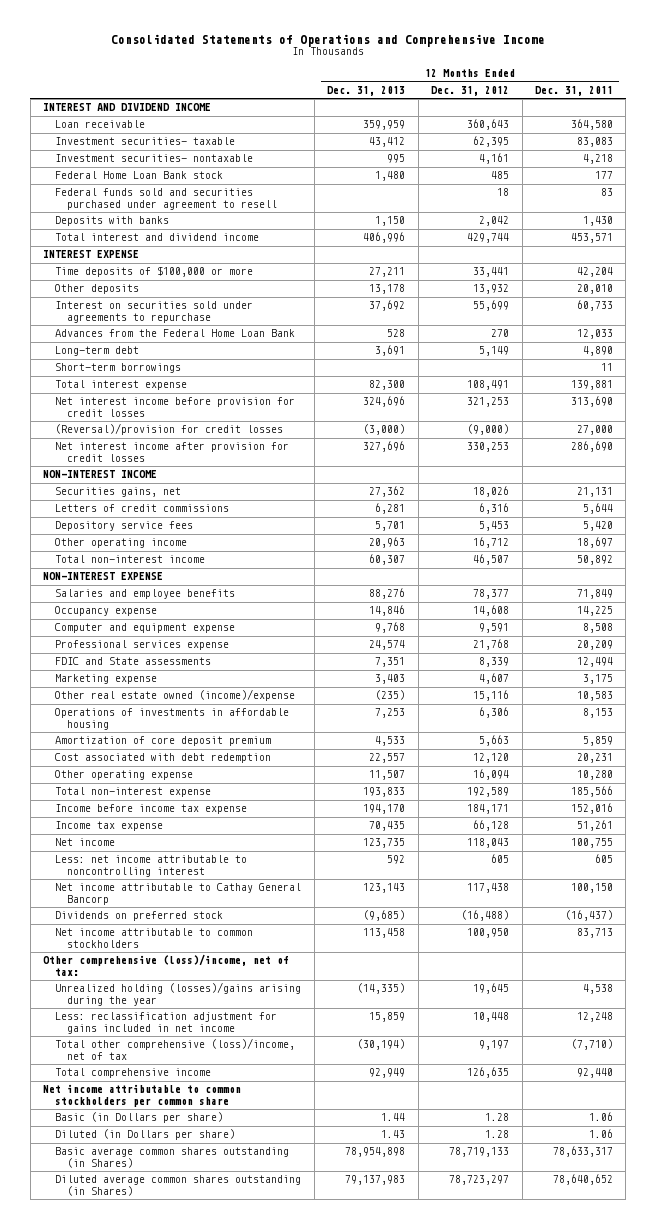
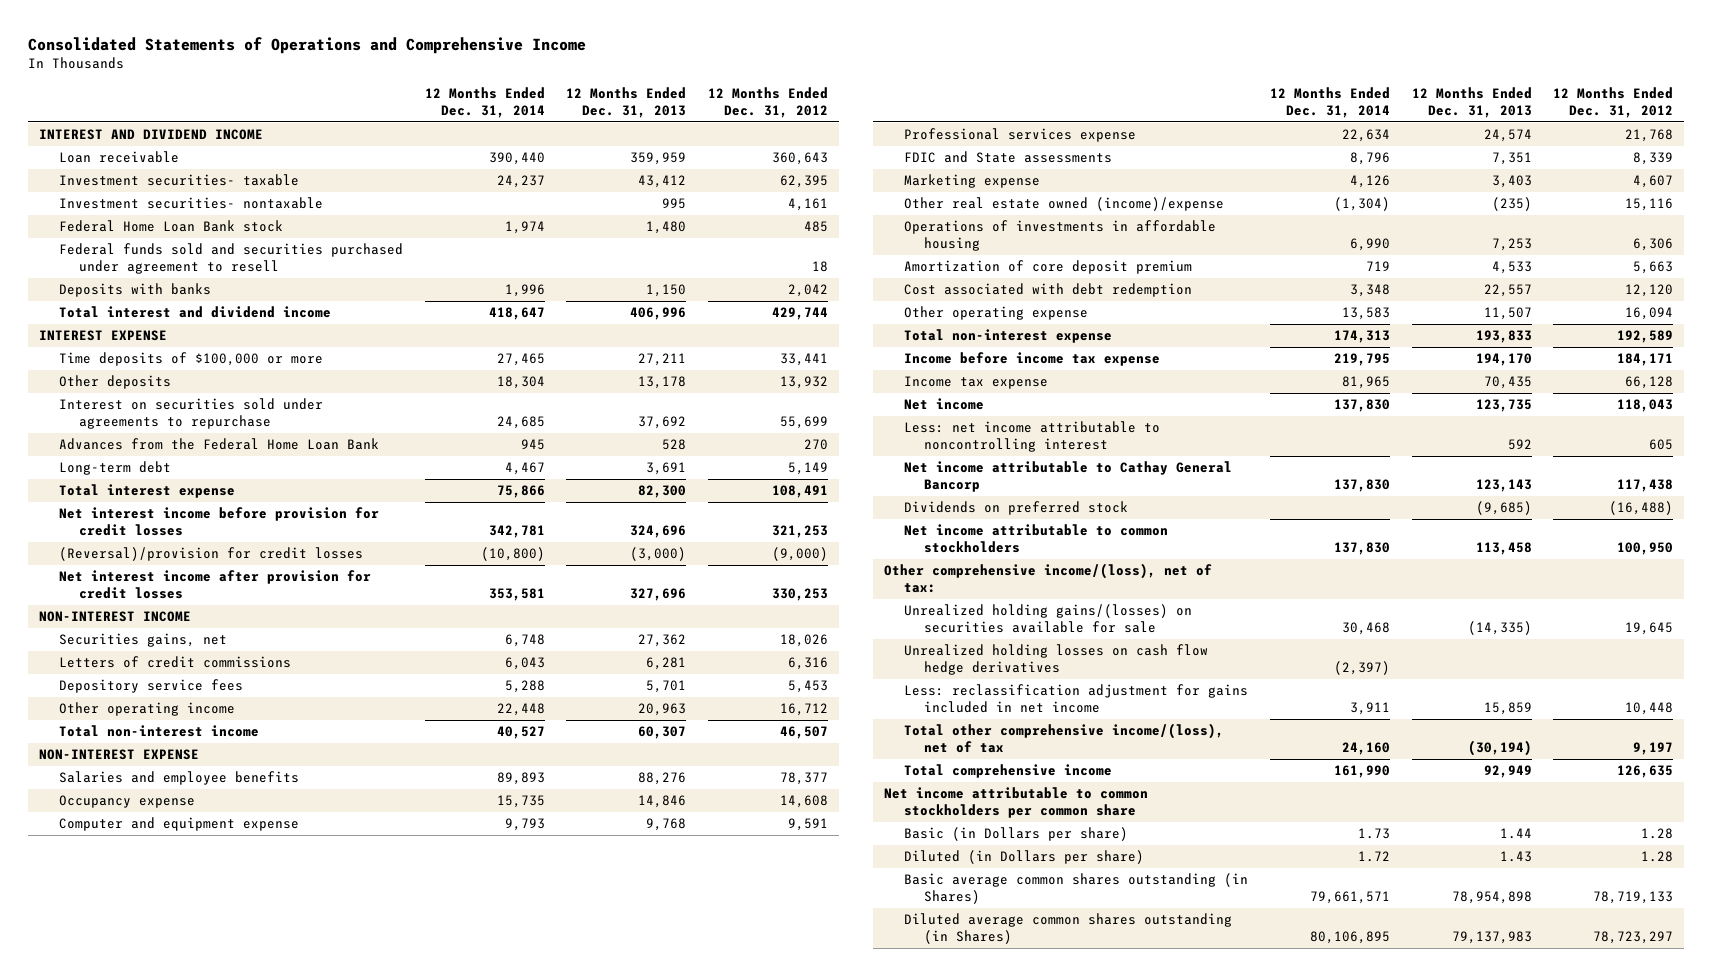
[535,85,614,96] Dec. 31, 2011 -> none
none -> [424,87,545,118] 12 Months Ended Dec. 31, 2014
[55,363,182,374] Short-term borrowings -> none
[43,954,290,976] Other comprehensive (loss)/income, net of tax: -> [884,563,1213,593] Other comprehensive income/(loss), net of tax:
[55,982,302,1006] Unrealized holding (losses)/gains arising during the year -> [904,604,1193,633] Unrealized holding gains/(losses) on securities available for sale
none -> [904,644,1209,675] Unrealized holding losses on cash flow hedge derivatives
[55,1038,296,1060] Total other comprehensive (loss)/income, net of tax -> [904,723,1225,753] Total other comprehensive income/(loss), net of tax

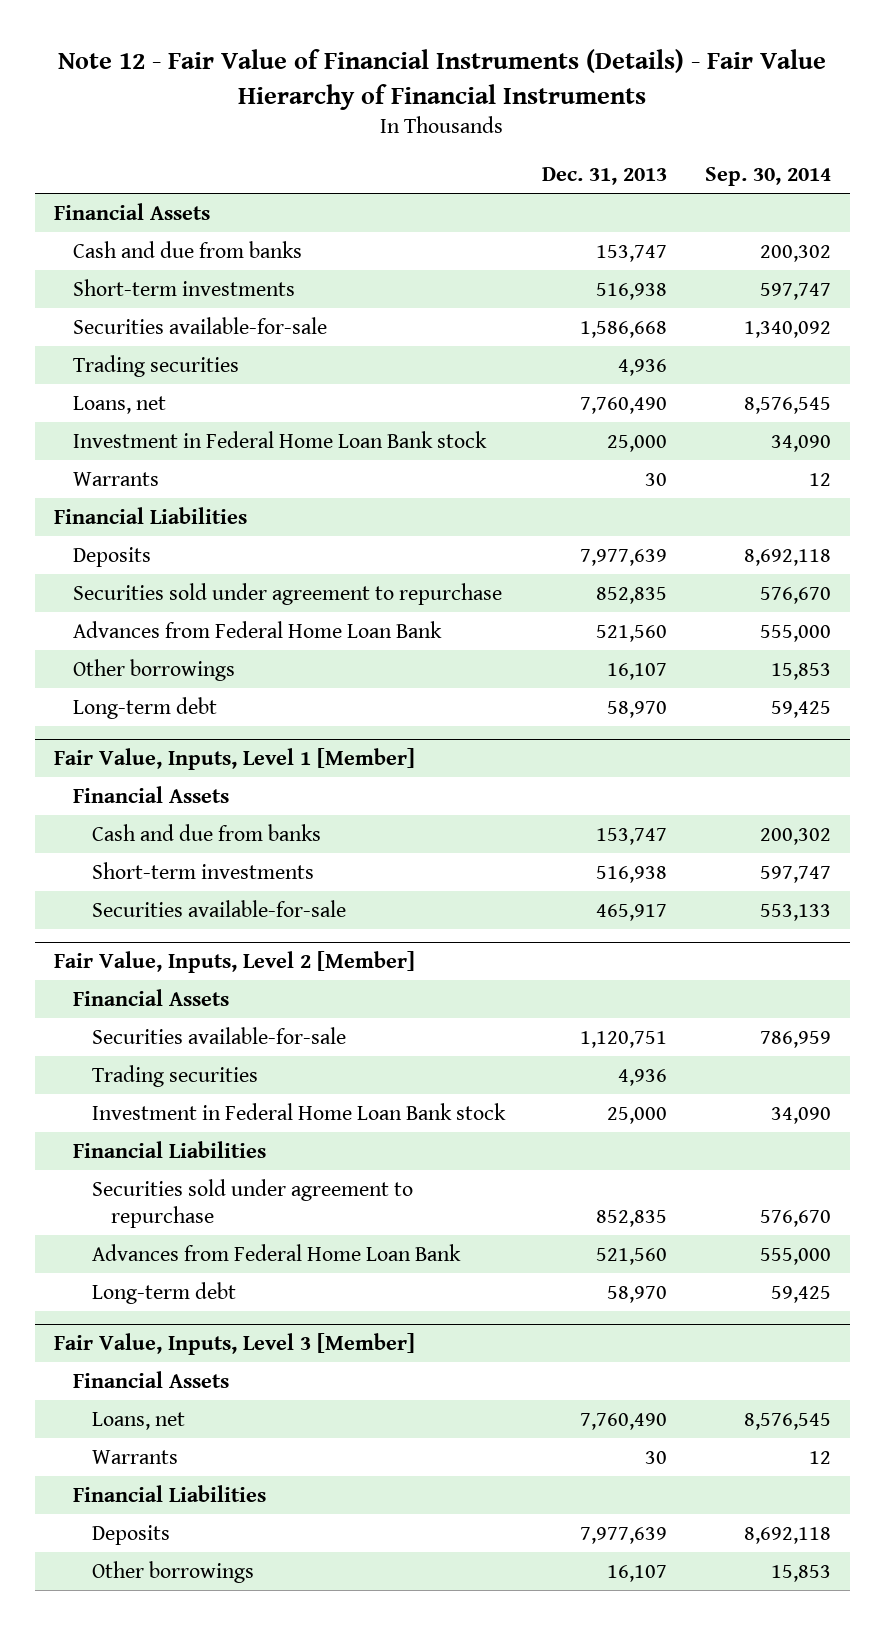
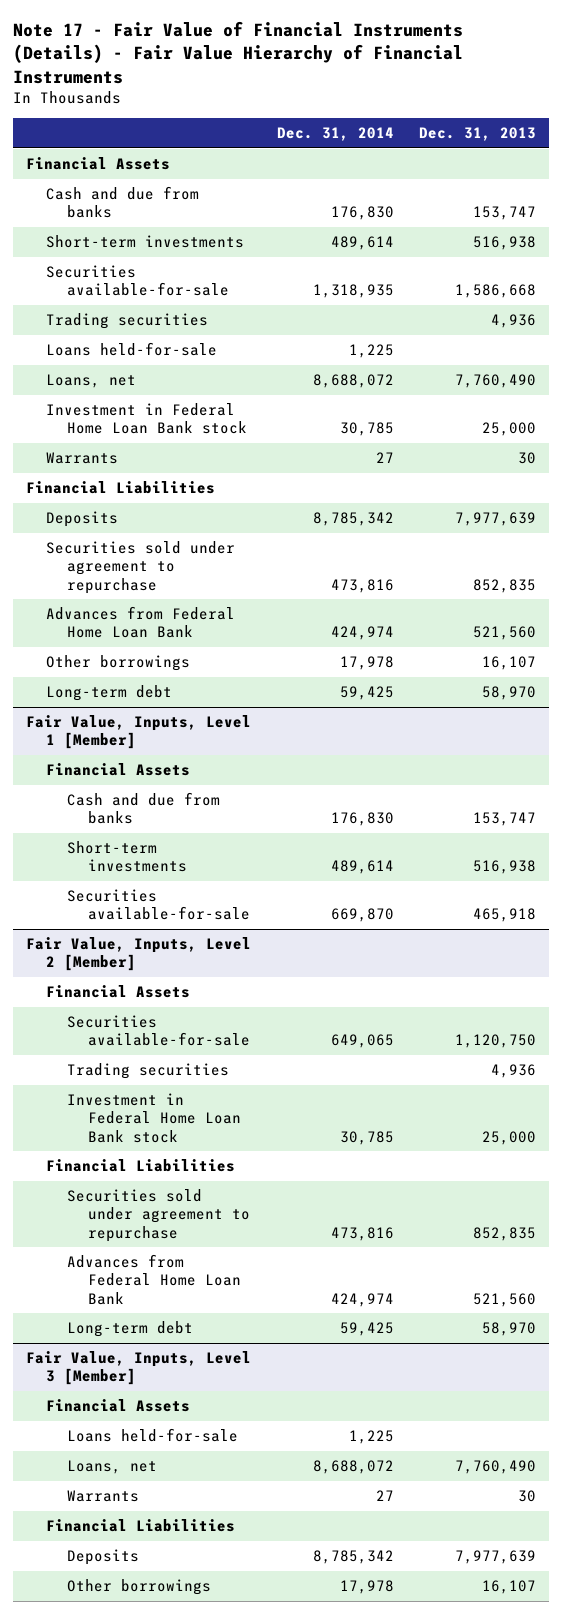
[58,49,827,110] Note 12 - Fair Value of Financial Instruments (Details) - Fair Value Hierarchy of Financial Instruments -> [12,20,463,84] Note 17 - Fair Value of Financial Instruments (Details) - Fair Value Hierarchy of Financial Instruments
[704,167,831,187] Sep. 30, 2014 -> none
none -> [276,127,394,142] Dec. 31, 2014
none -> [46,342,218,357] Loans held-for-sale
[596,903,668,921] 465,917 -> [473,908,537,923] 465,918
[580,1030,668,1048] 1,120,751 -> [455,1034,537,1049] 1,120,750
none -> [67,1428,239,1443] Loans held-for-sale

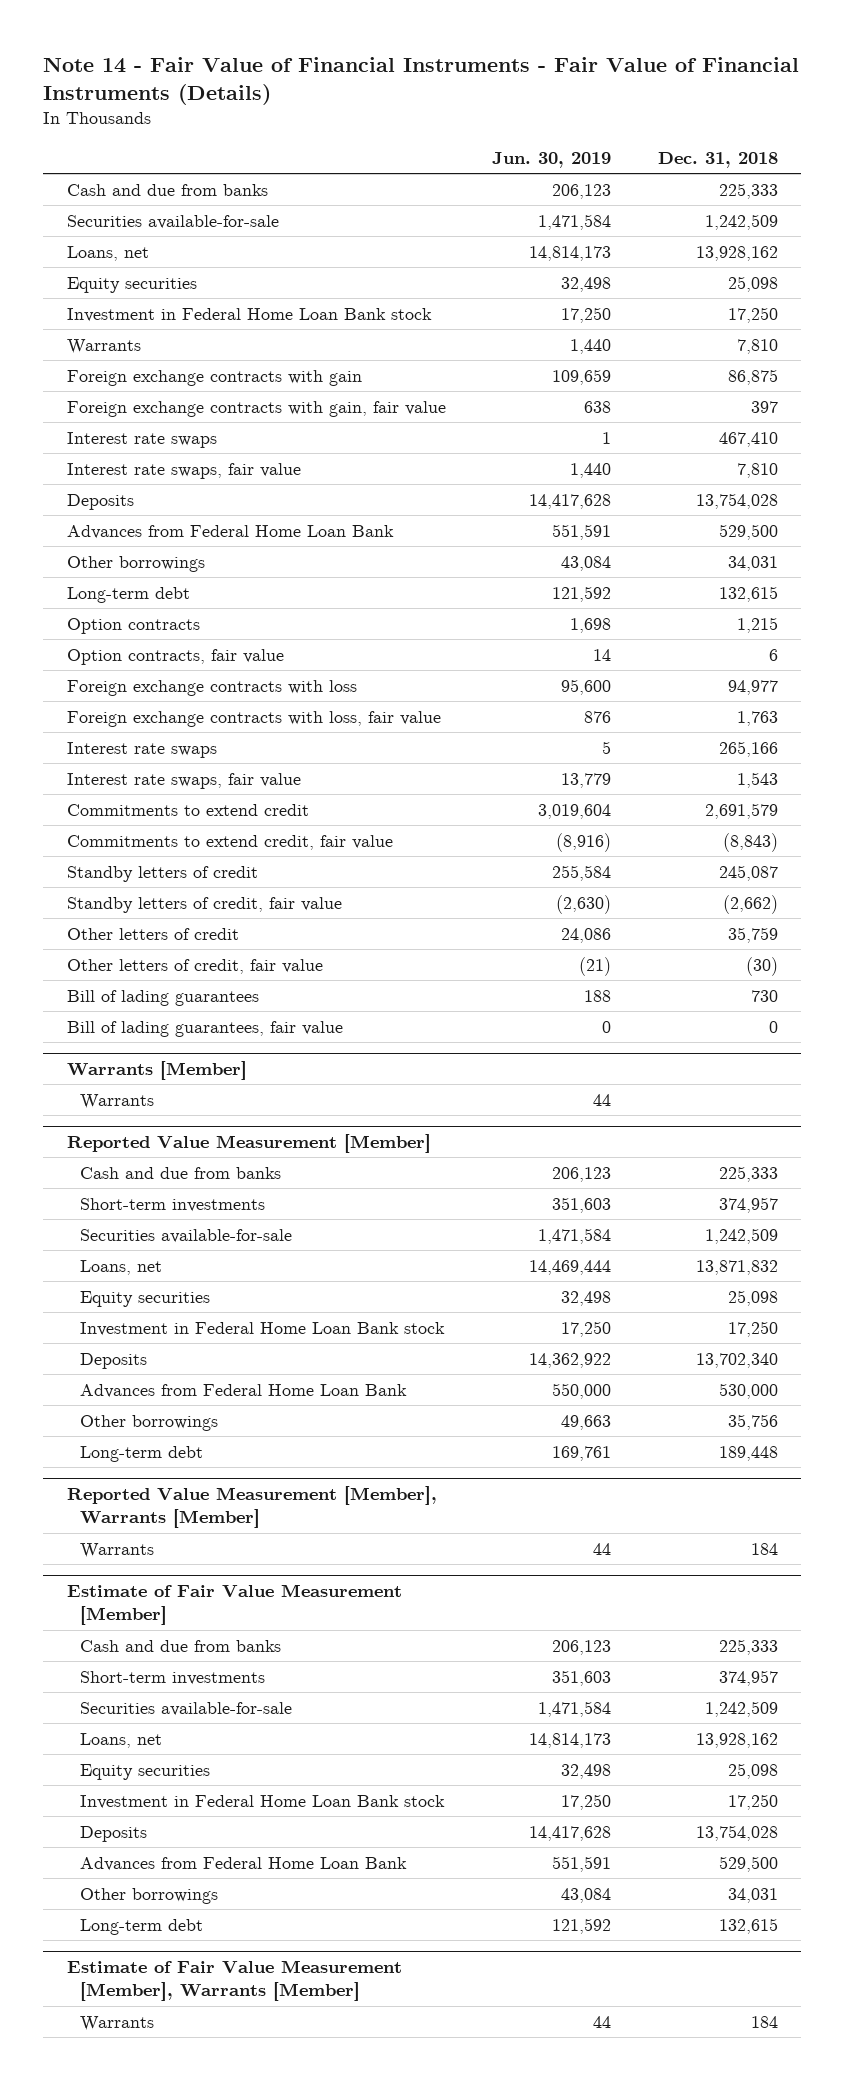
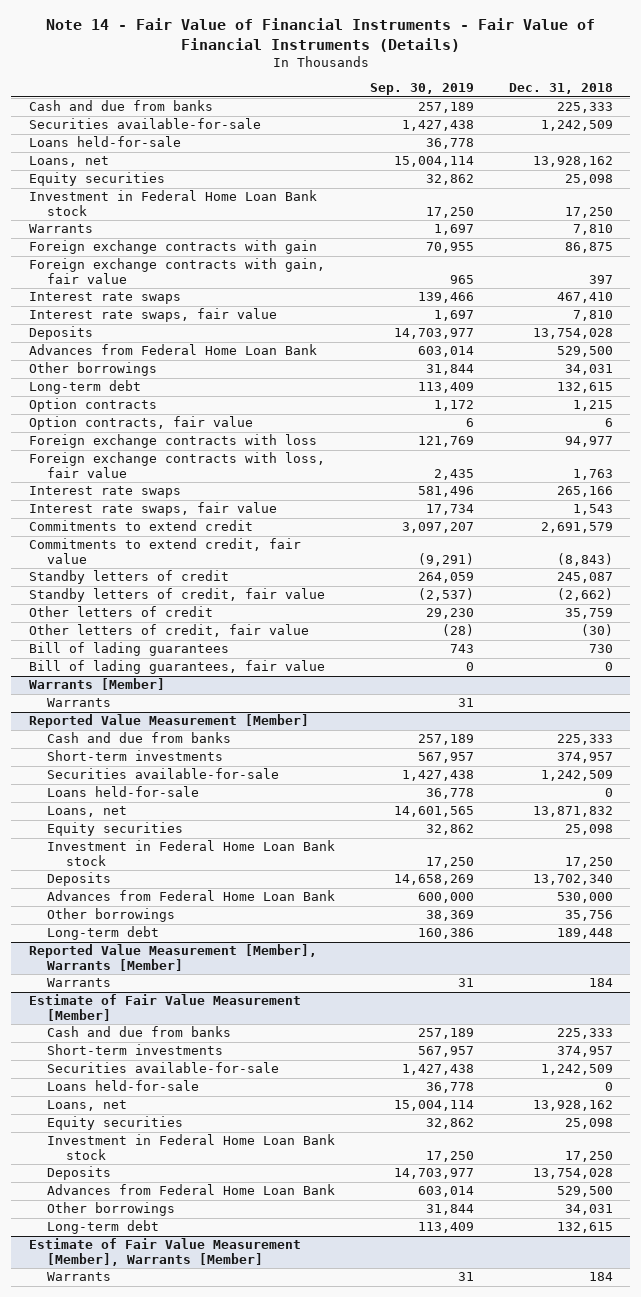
[492,152,612,169] Jun. 30, 2019 -> none
none -> [370,83,475,96] Sep. 30, 2019
none -> [28,136,181,148] Loans held-for-sale
none -> [47,786,200,798] Loans held-for-sale
none -> [47,1080,200,1092] Loans held-for-sale

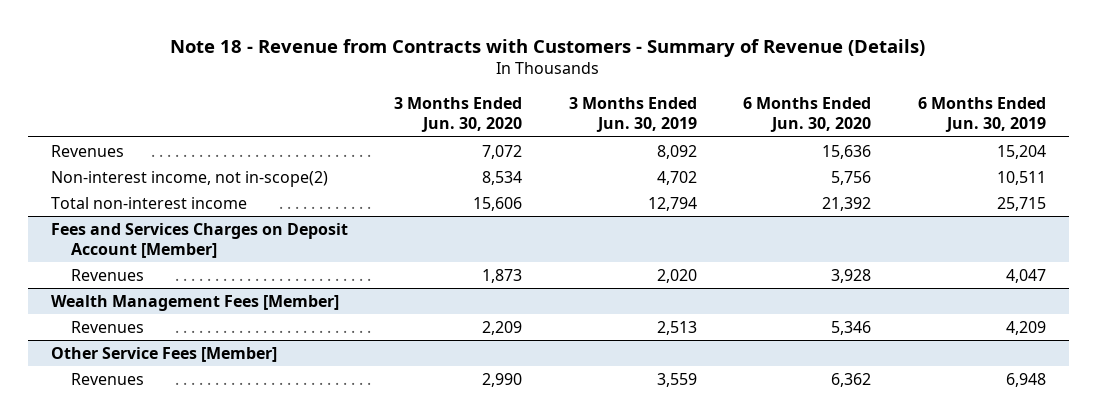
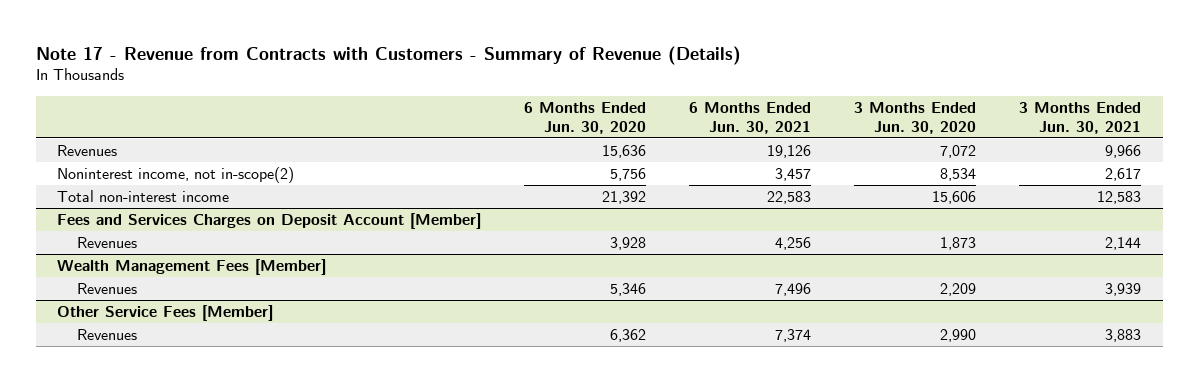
[170,38,926,57] Note 18 - Revenue from Contracts with Customers - Summary of Revenue (Details) -> [35,45,741,65] Note 17 - Revenue from Contracts with Customers - Summary of Revenue (Details)
[568,97,697,133] 3 Months Ended Jun. 30, 2019 -> none
[917,97,1046,133] 6 Months Ended Jun. 30, 2019 -> none
none -> [689,101,812,134] 6 Months Ended Jun. 30, 2021
none -> [1019,101,1142,134] 3 Months Ended Jun. 30, 2021
[50,170,328,187] Non-interest income, not in-scope(2) -> [57,167,295,184] Noninterest income, not in-scope(2)

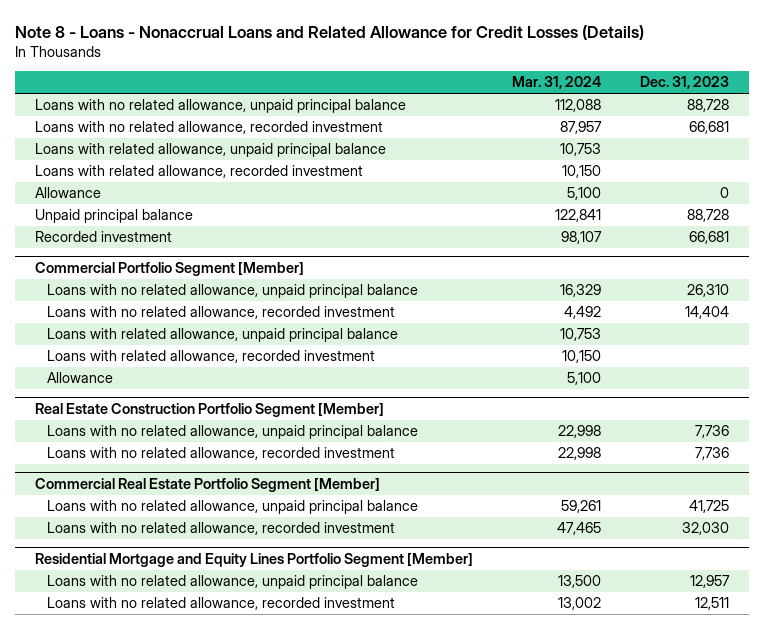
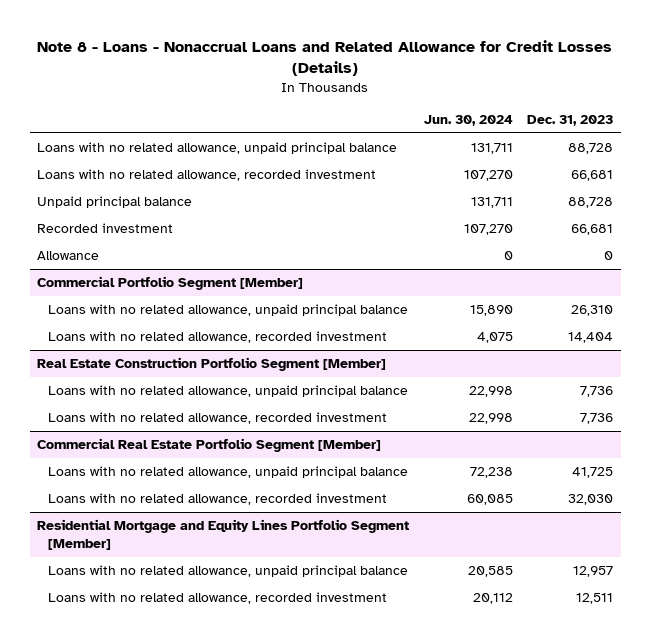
[511,76,601,90] Mar. 31, 2024 -> none
none -> [423,115,513,127] Jun. 30, 2024
[34,143,386,158] Loans with related allowance, unpaid principal balance -> none
[34,165,363,179] Loans with related allowance, recorded investment -> none
[34,187,101,199] Allowance -> [37,251,100,261] Allowance
[46,328,398,343] Loans with related allowance, unpaid principal balance -> none
[46,350,375,364] Loans with related allowance, recorded investment -> none
[46,372,113,384] Allowance -> none

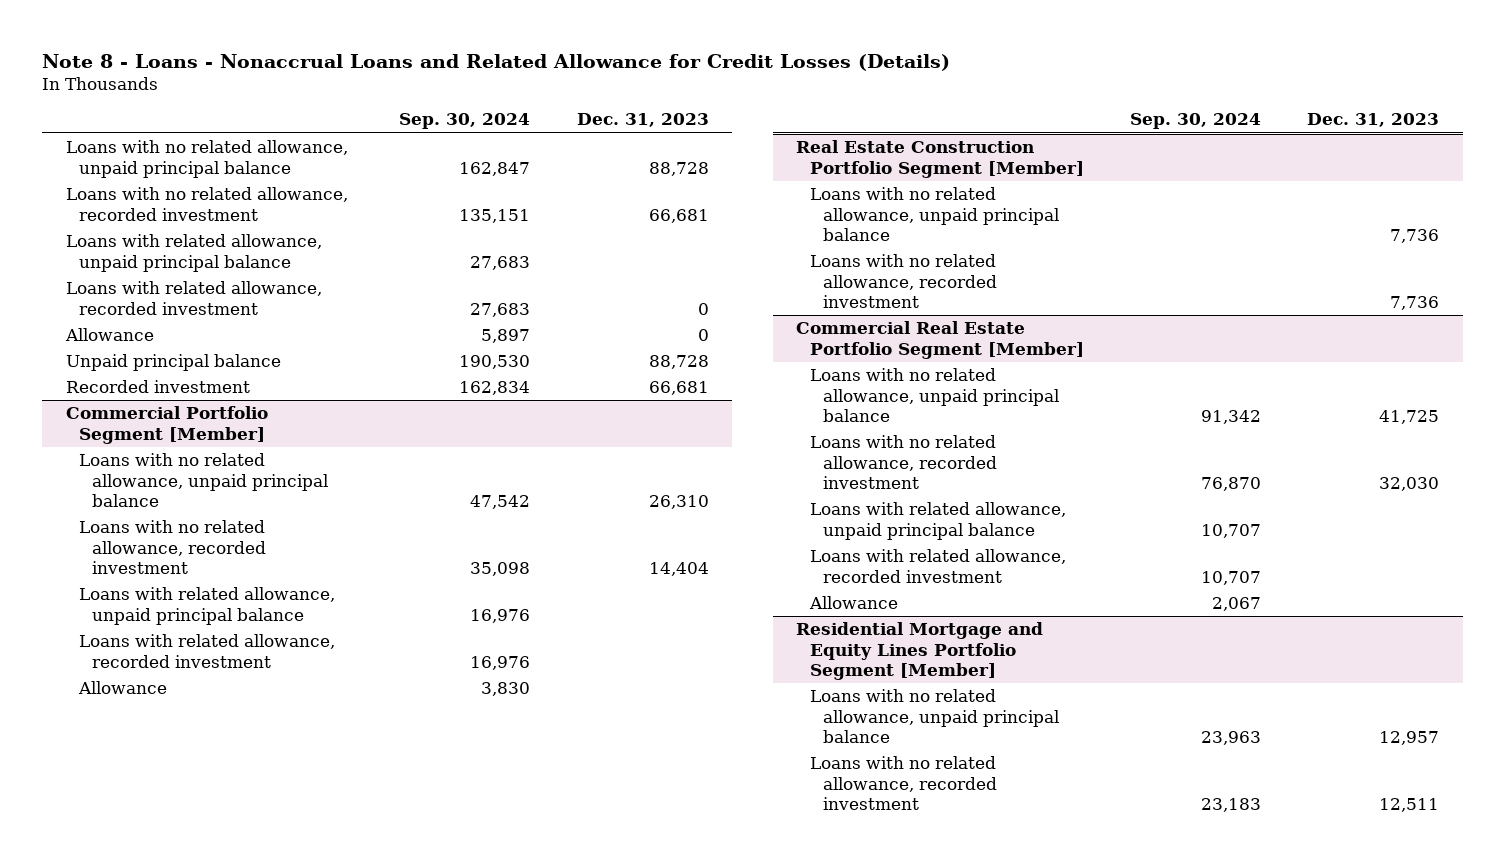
[423,115,513,127] Jun. 30, 2024 -> none
none -> [399,113,531,130] Sep. 30, 2024
none -> [65,234,322,272] Loans with related allowance, unpaid principal balance
none -> [65,281,322,315] Loans with related allowance, recorded investment
[37,251,100,261] Allowance -> [64,328,154,342] Allowance
none -> [78,587,335,625] Loans with related allowance, unpaid principal balance
none -> [78,634,335,668] Loans with related allowance, recorded investment
none -> [77,681,167,695] Allowance
none -> [809,502,1066,540] Loans with related allowance, unpaid principal balance
none -> [809,549,1066,583] Loans with related allowance, recorded investment
none -> [808,596,898,610] Allowance

